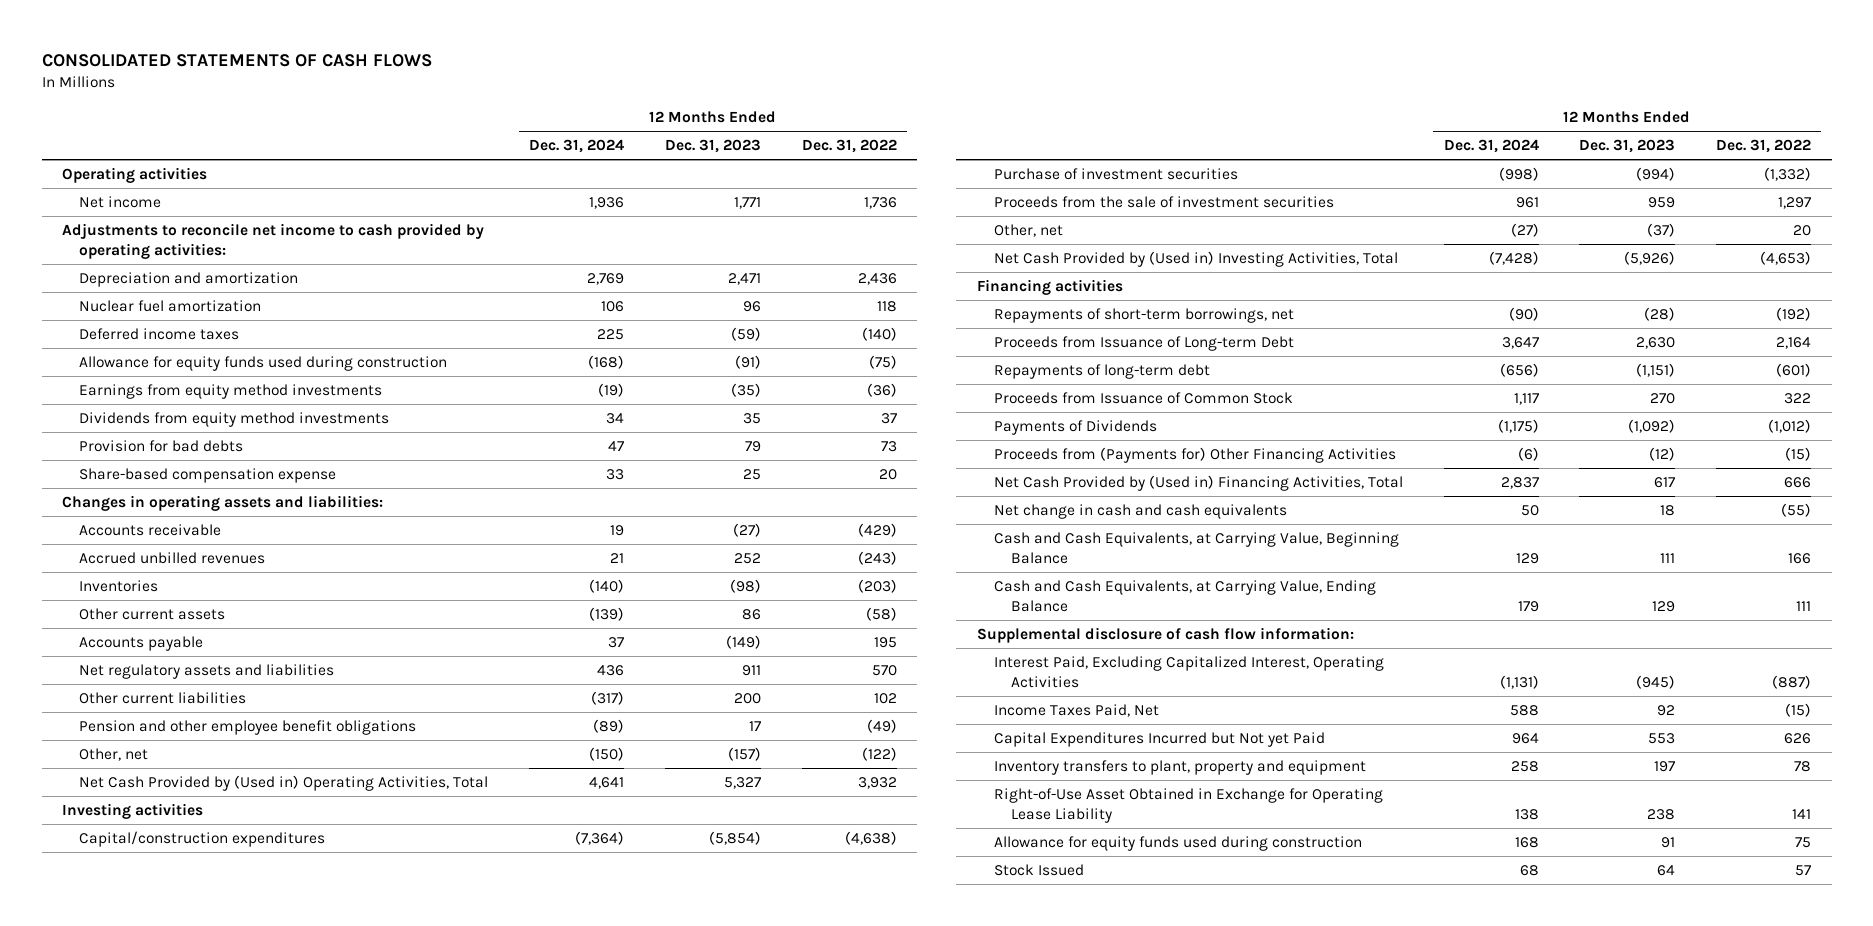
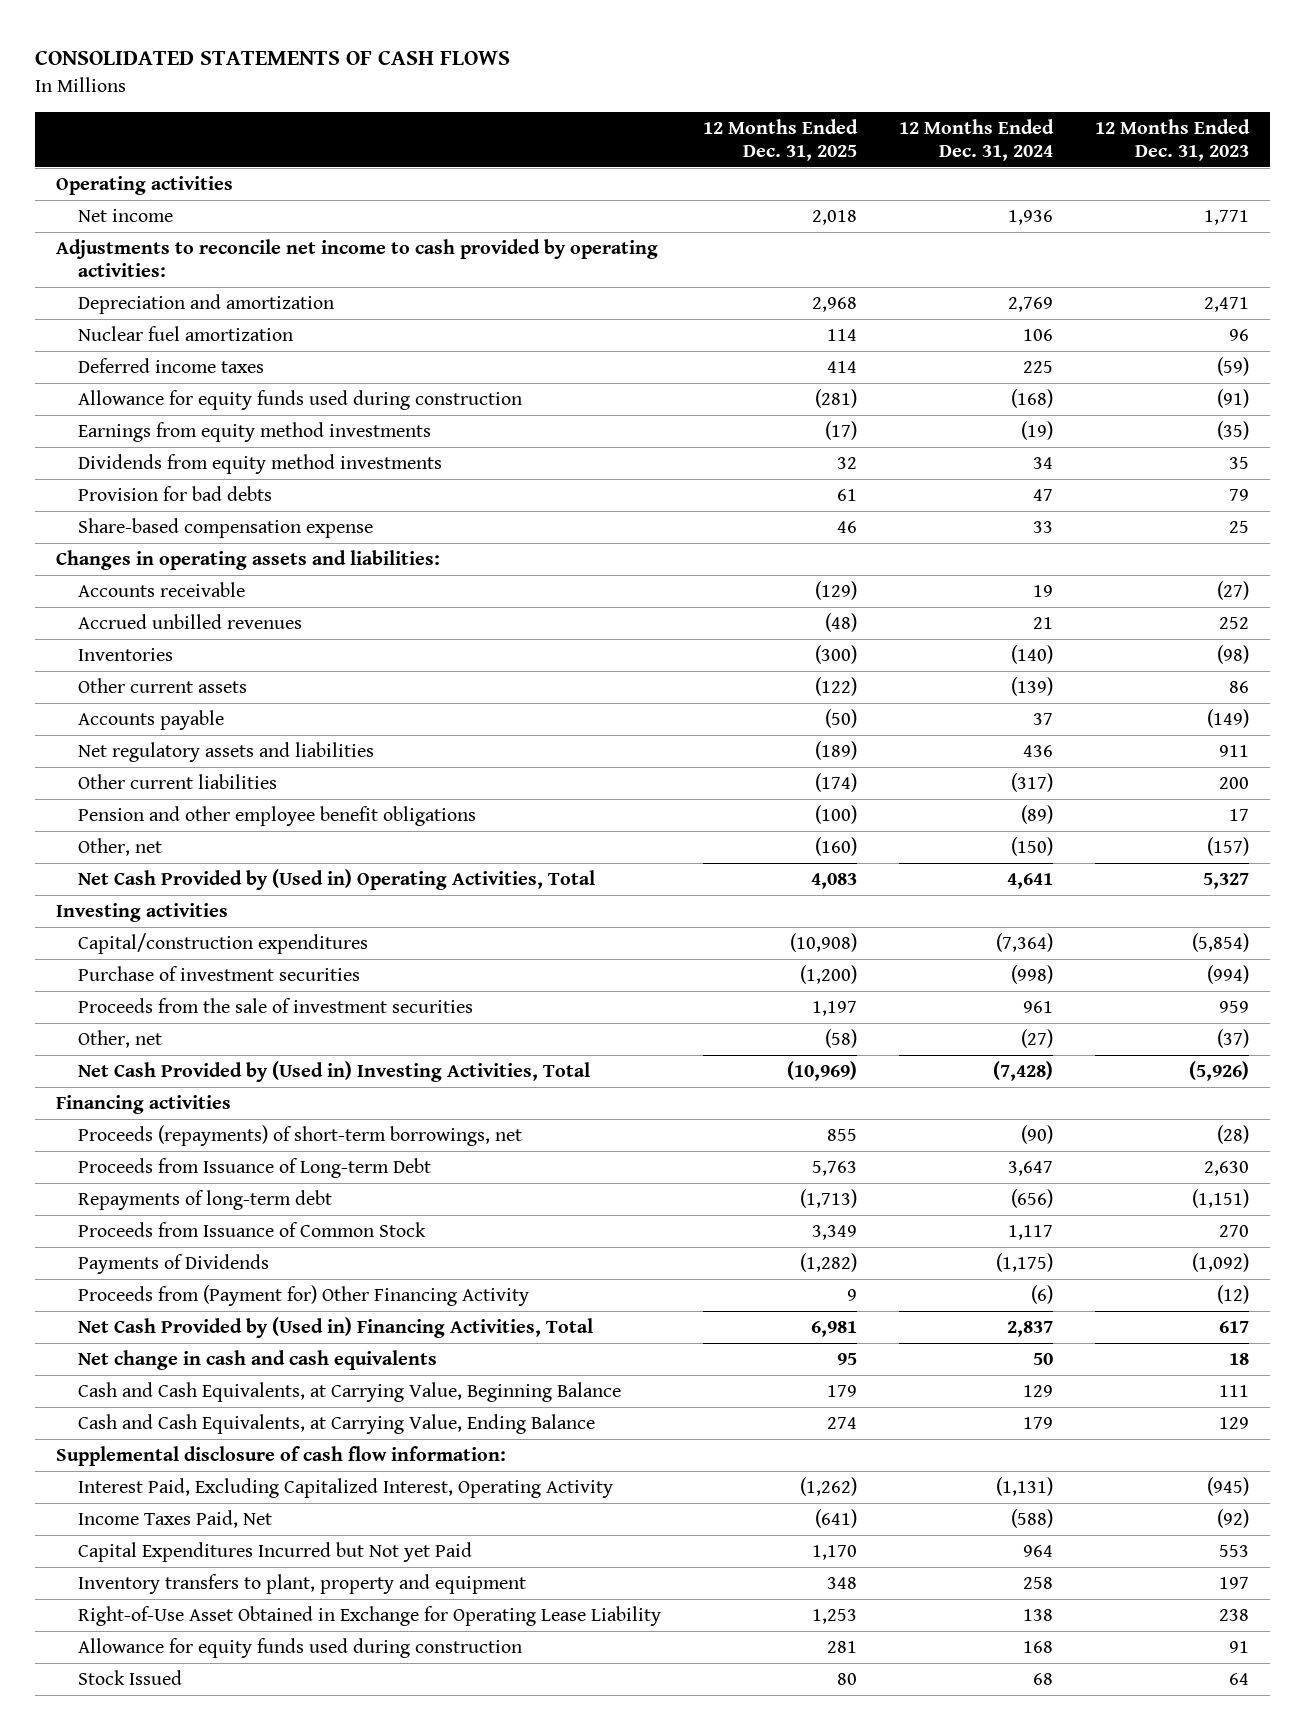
[801,139,897,154] Dec. 31, 2022 -> none
none -> [702,118,858,161] 12 Months Ended Dec. 31, 2025
[993,308,1294,324] Repayments of short-term borrowings, net -> [77,1125,522,1147] Proceeds (repayments) of short-term borrowings, net
[993,447,1396,464] Proceeds from (Payments for) Other Financing Activities -> [77,1285,529,1307] Proceeds from (Payment for) Other Financing Activity
[993,656,1384,688] Interest Paid, Excluding Capitalized Interest, Operating Activities -> [77,1478,613,1499] Interest Paid, Excluding Capitalized Interest, Operating Activity
[1509,705,1539,717] 588 -> [1010,1509,1053,1529] (588)
[1657,705,1676,717] 92 -> [1216,1509,1249,1529] (92)

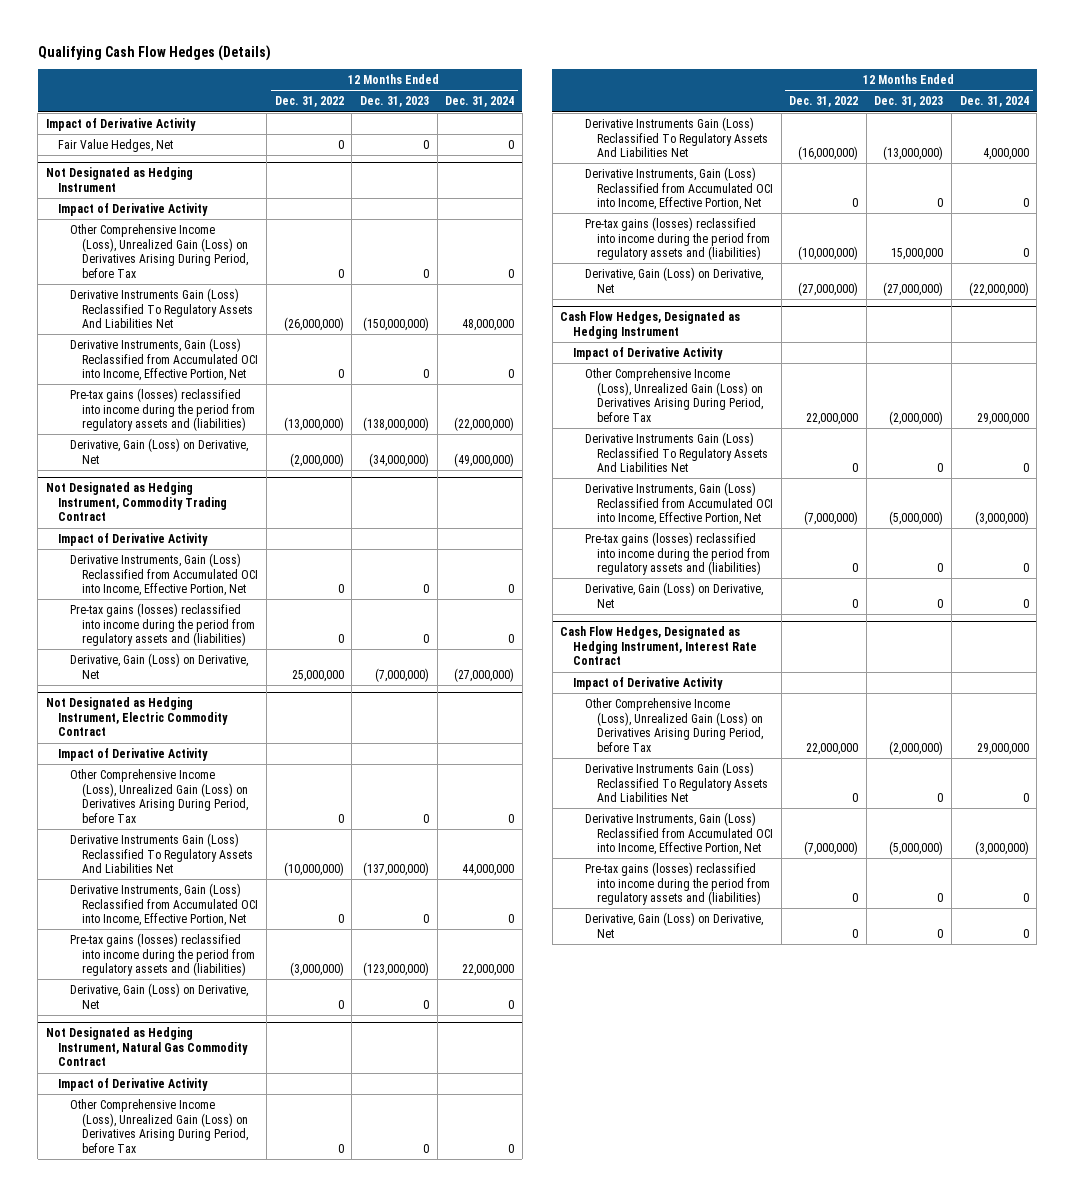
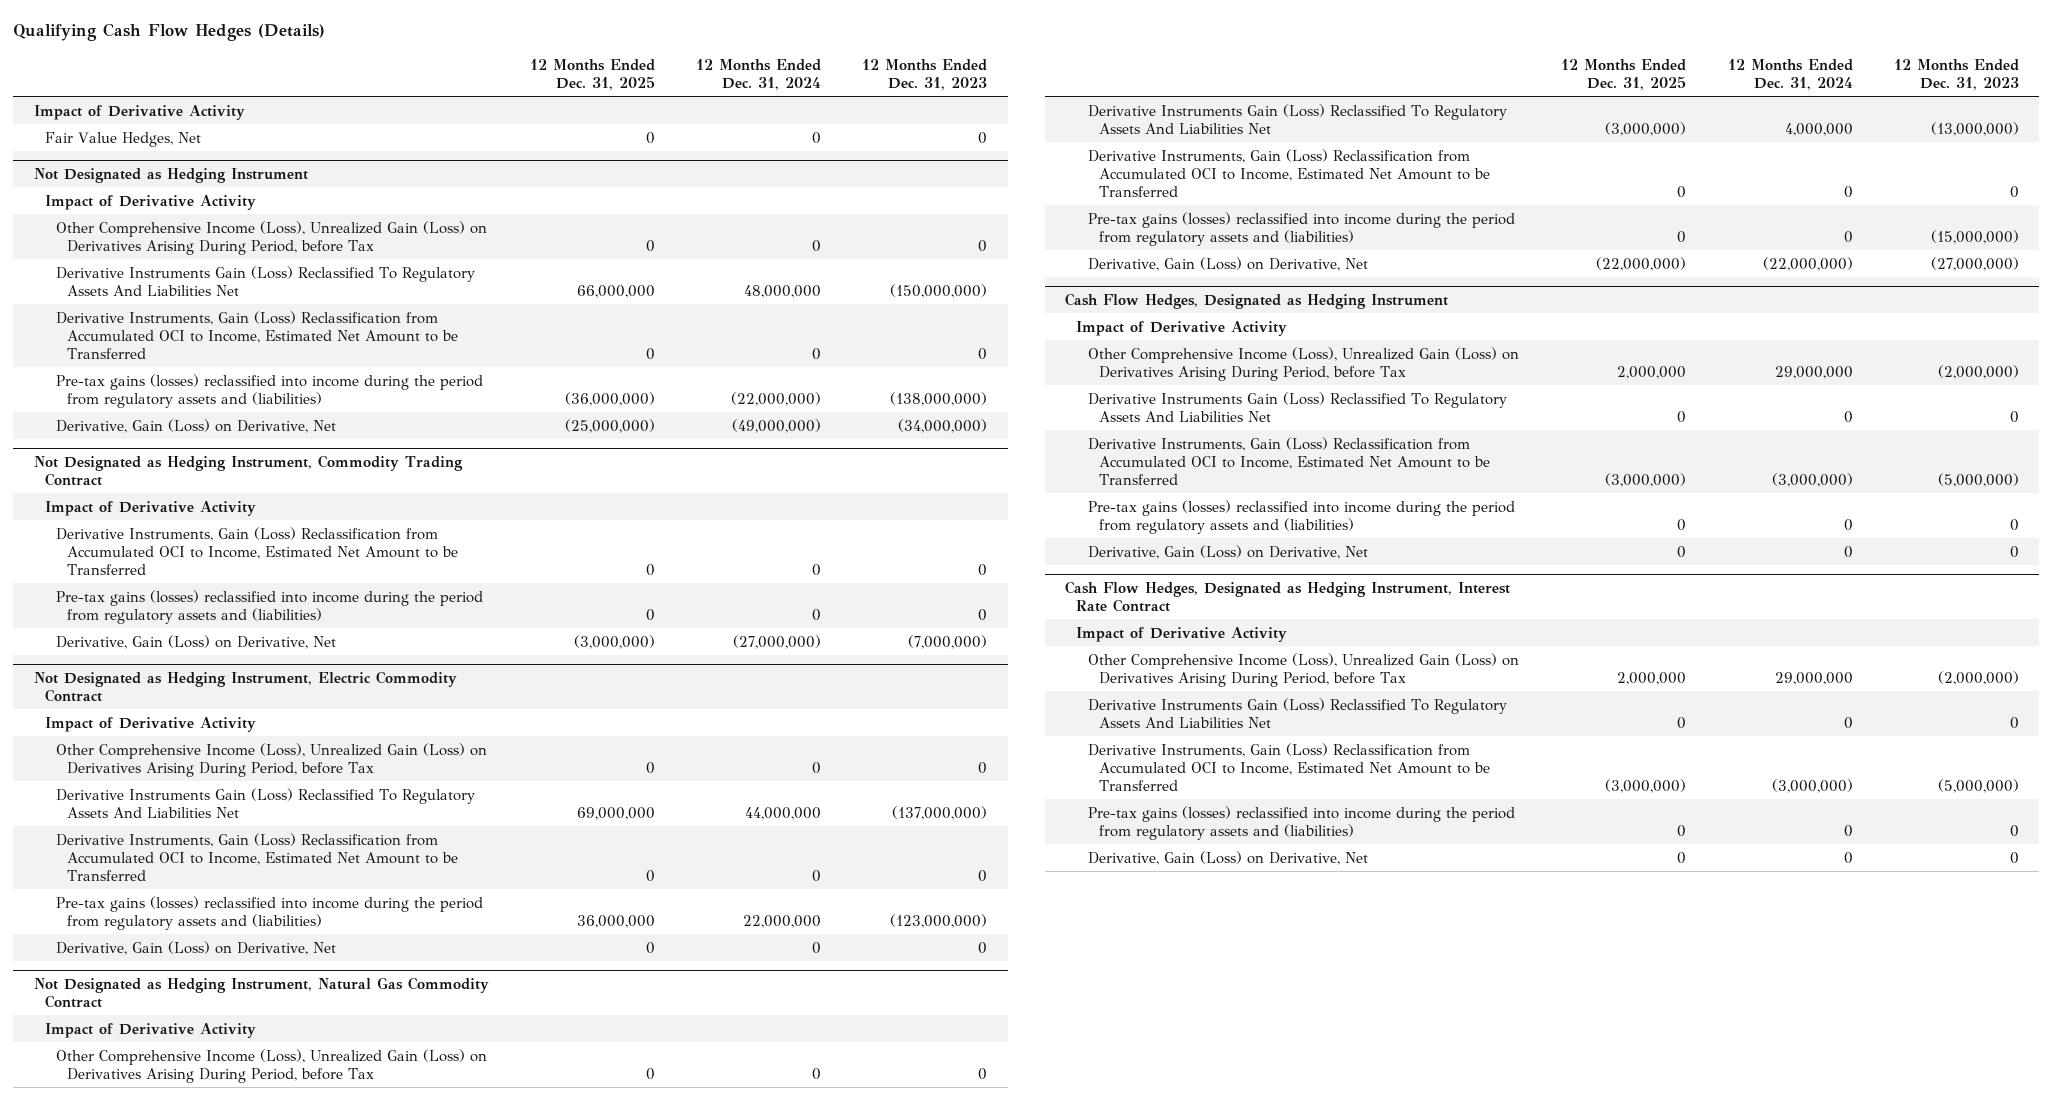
[274,96,344,108] Dec. 31, 2022 -> none
none -> [530,58,656,90] 12 Months Ended Dec. 31, 2025
[70,337,259,382] Derivative Instruments, Gain (Loss) Reclassified from Accumulated OCI into Income, Effective Portion, Net -> none
none -> [56,310,459,359] Derivative Instruments, Gain (Loss) Reclassification from Accumulated OCI to Income, Estimated Net Amount to be Transferred
[70,552,259,597] Derivative Instruments, Gain (Loss) Reclassified from Accumulated OCI into Income, Effective Portion, Net -> none
none -> [56,526,459,575] Derivative Instruments, Gain (Loss) Reclassification from Accumulated OCI to Income, Estimated Net Amount to be Transferred
[70,882,259,927] Derivative Instruments, Gain (Loss) Reclassified from Accumulated OCI into Income, Effective Portion, Net -> none
none -> [56,832,459,881] Derivative Instruments, Gain (Loss) Reclassification from Accumulated OCI to Income, Estimated Net Amount to be Transferred
[584,166,774,211] Derivative Instruments, Gain (Loss) Reclassified from Accumulated OCI into Income, Effective Portion, Net -> none
none -> [1087,148,1490,197] Derivative Instruments, Gain (Loss) Reclassification from Accumulated OCI to Income, Estimated Net Amount to be Transferred
[891,248,944,261] 15,000,000 -> [1930,229,2019,244] (15,000,000)
[584,481,774,526] Derivative Instruments, Gain (Loss) Reclassified from Accumulated OCI into Income, Effective Portion, Net -> none
none -> [1087,436,1490,485] Derivative Instruments, Gain (Loss) Reclassification from Accumulated OCI to Income, Estimated Net Amount to be Transferred
[584,811,774,856] Derivative Instruments, Gain (Loss) Reclassified from Accumulated OCI into Income, Effective Portion, Net -> none
none -> [1087,742,1490,791] Derivative Instruments, Gain (Loss) Reclassification from Accumulated OCI to Income, Estimated Net Amount to be Transferred

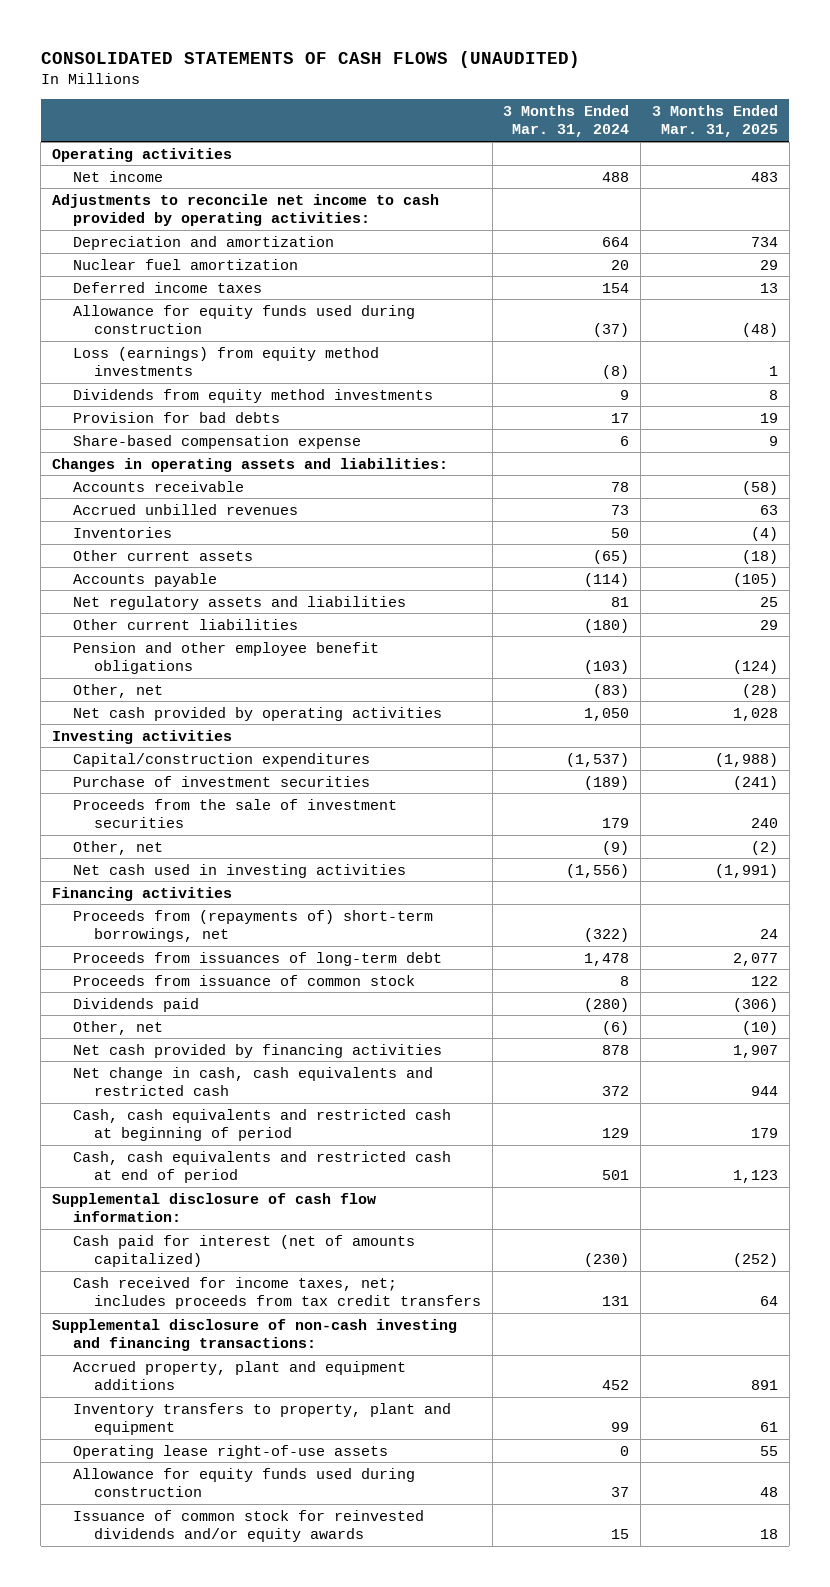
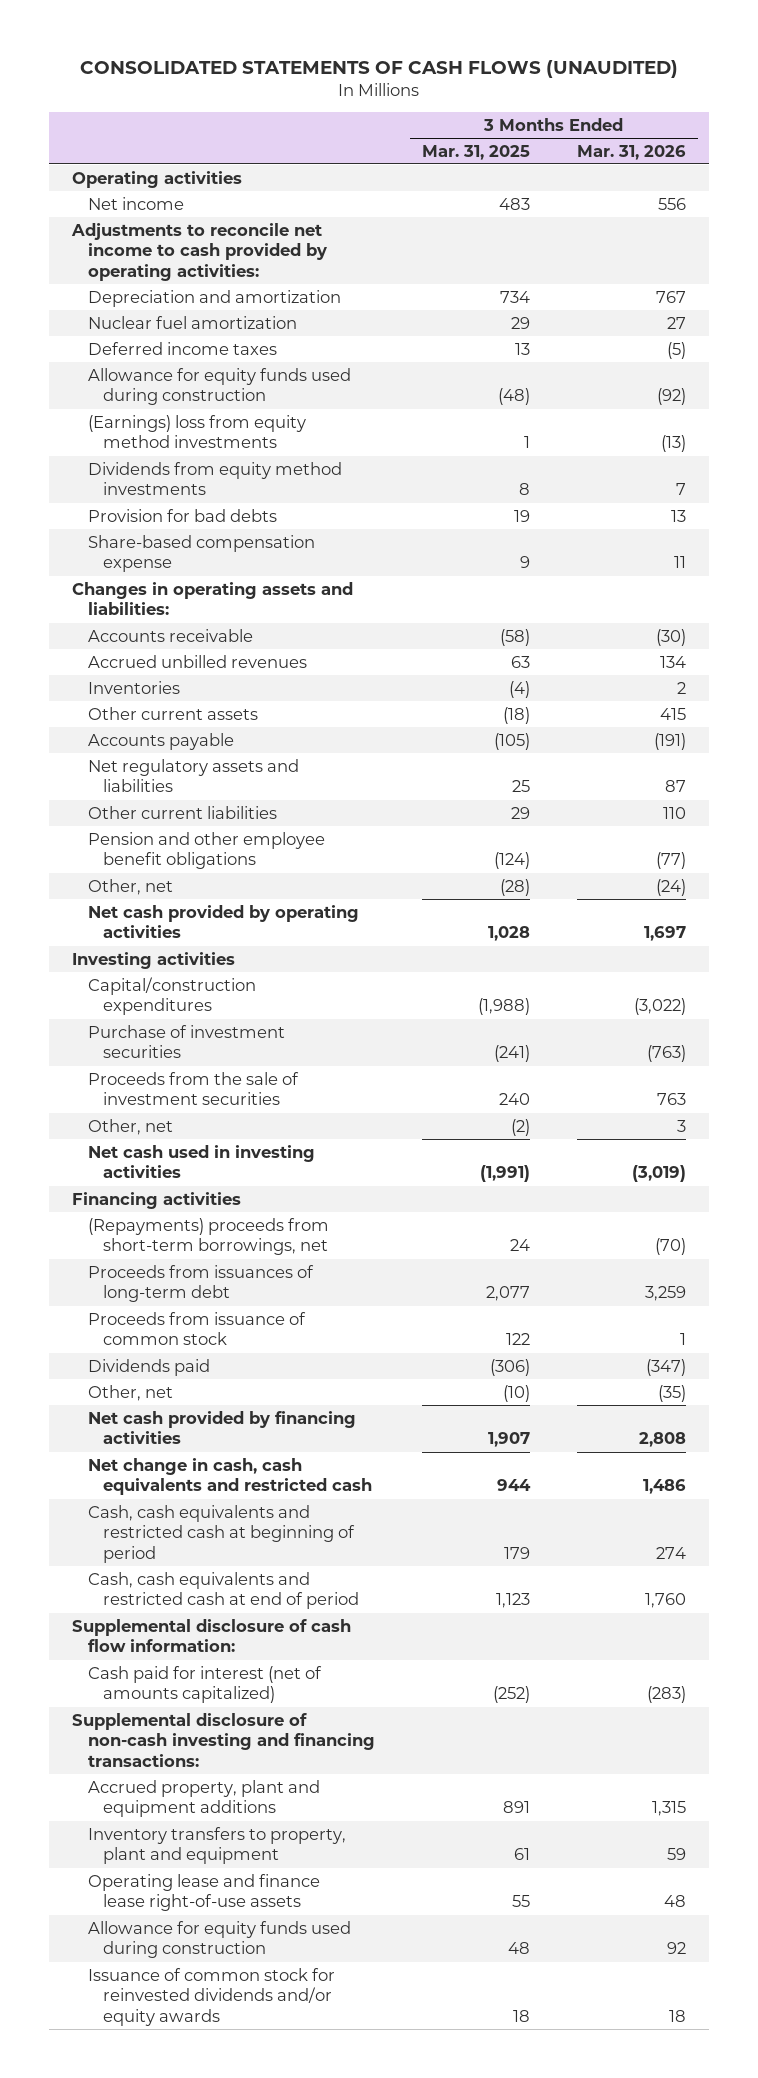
[503,105,630,138] 3 Months Ended Mar. 31, 2024 -> none
none -> [576,144,686,160] Mar. 31, 2026
[72,346,379,377] Loss (earnings) from equity method investments -> [87,414,306,449] (Earnings) loss from equity method investments
[72,909,433,943] Proceeds from (repayments of) short-term borrowings, net -> [87,1217,329,1256] (Repayments) proceeds from short-term borrowings, net
[72,1276,481,1310] Cash received for income taxes, net; includes proceeds from tax credit transfers -> none
[72,1444,388,1459] Operating lease right-of-use assets -> [87,1873,320,1912] Operating lease and finance lease right-of-use assets

